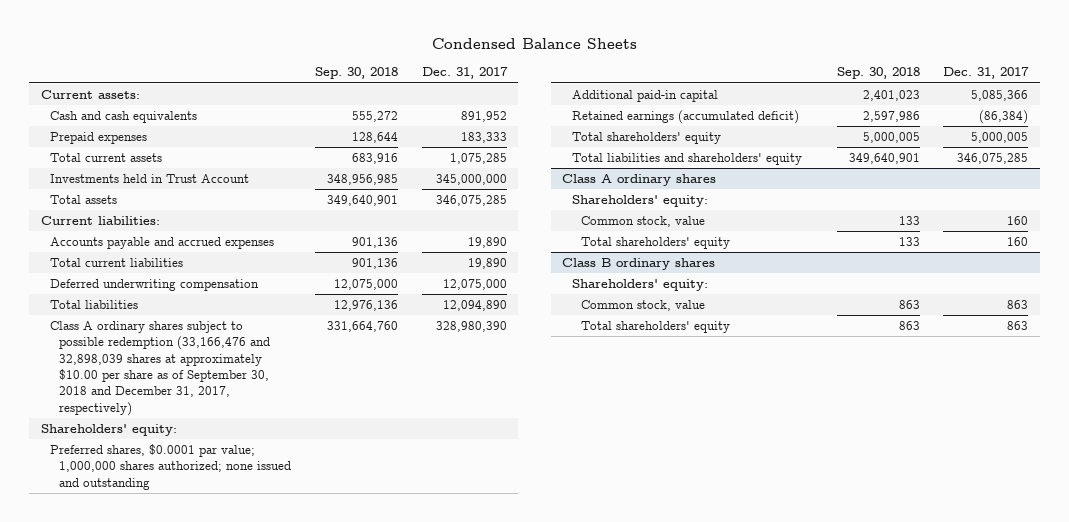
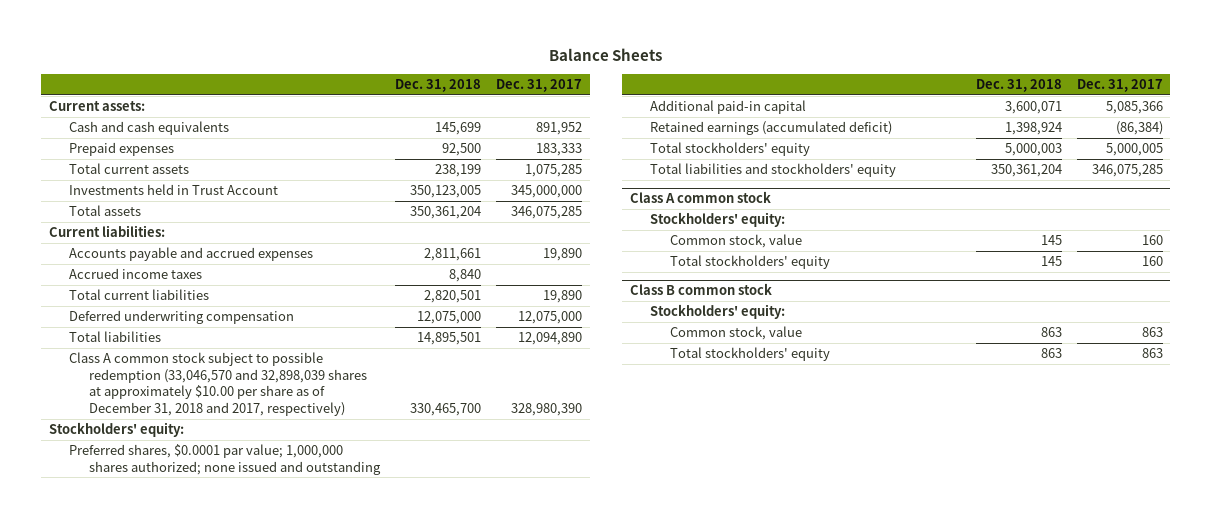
[431,37,637,49] Condensed Balance Sheets -> [548,48,662,62] Balance Sheets
[314,67,398,80] Sep. 30, 2018 -> none
none -> [395,79,482,93] Dec. 31, 2018
none -> [69,268,203,280] Accrued income taxes
[49,320,271,416] Class A ordinary shares subject to possible redemption (33,166,476 and 32,898,039 shares at approximately $10.00 per share as of September 30, 2018 and December 31, 2017, respectively) -> [69,352,368,417] Class A common stock subject to possible redemption (33,046,570 and 32,898,039 shares at approximately $10.00 per share as of December 31, 2018 and 2017, respectively)
[40,423,177,436] Shareholders' equity: -> [48,422,184,438] Stockholders' equity:
[571,131,721,144] Total shareholders' equity -> [649,142,810,157] Total stockholders' equity
[571,152,802,165] Total liabilities and shareholders' equity -> [649,163,896,178] Total liabilities and stockholders' equity
[562,173,717,186] Class A ordinary shares -> [629,191,771,204] Class A common stock
[571,194,708,207] Shareholders' equity: -> [649,212,785,228] Stockholders' equity:
[580,236,730,249] Total shareholders' equity -> [669,255,830,270] Total stockholders' equity
[562,257,716,270] Class B ordinary shares -> [629,283,772,296] Class B common stock
[571,278,708,291] Shareholders' equity: -> [649,304,785,320] Stockholders' equity:
[580,320,730,333] Total shareholders' equity -> [669,347,830,362] Total stockholders' equity

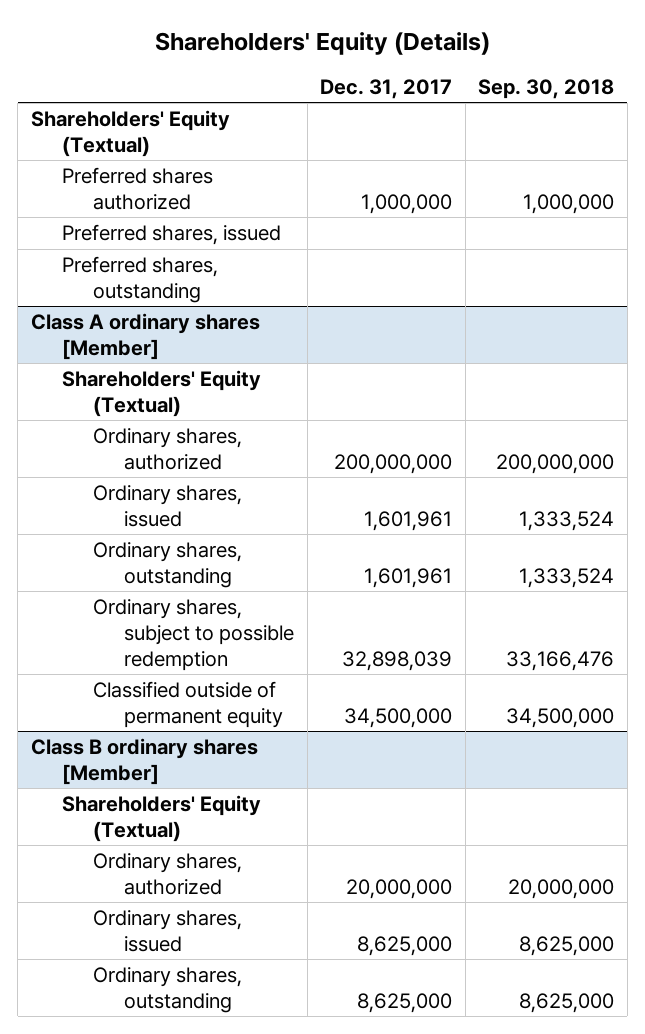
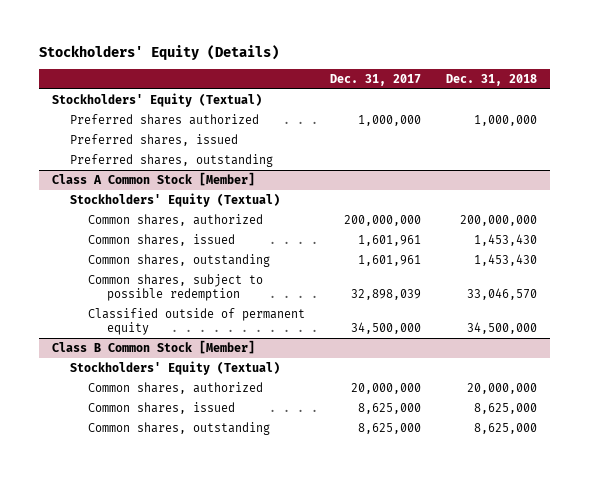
[154,32,490,56] Shareholders' Equity (Details) -> [39,45,280,61] Stockholders' Equity (Details)
[478,78,615,99] Sep. 30, 2018 -> none
none -> [446,74,538,87] Dec. 31, 2018
[30,110,230,157] Shareholders' Equity (Textual) -> [51,92,262,107] Stockholders' Equity (Textual)
[30,313,260,360] Class A ordinary shares [Member] -> [51,171,255,186] Class A Common Stock [Member]
[61,370,261,417] Shareholders' Equity (Textual) -> [70,192,281,207] Stockholders' Equity (Textual)
[93,428,243,470] Ordinary shares, authorized -> [88,213,264,226] Common shares, authorized
[93,485,243,527] Ordinary shares, issued -> [88,233,236,246] Common shares, issued
[93,542,243,588] Ordinary shares, outstanding -> [88,253,271,267] Common shares, outstanding
[93,599,295,671] Ordinary shares, subject to possible redemption -> [88,273,264,301] Common shares, subject to possible redemption
[30,738,258,785] Class B ordinary shares [Member] -> [51,339,255,354] Class B Common Stock [Member]
[61,795,261,842] Shareholders' Equity (Textual) -> [70,360,281,375] Stockholders' Equity (Textual)
[93,853,243,895] Ordinary shares, authorized -> [88,381,264,394] Common shares, authorized
[93,910,243,952] Ordinary shares, issued -> [88,401,236,414] Common shares, issued
[93,967,243,1013] Ordinary shares, outstanding -> [88,421,271,435] Common shares, outstanding

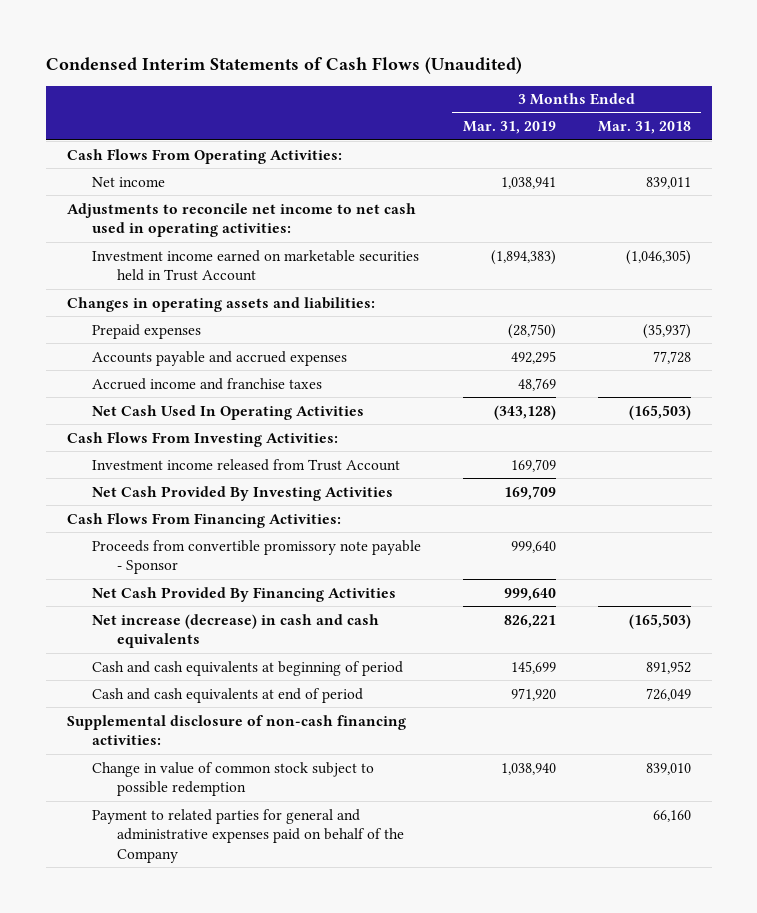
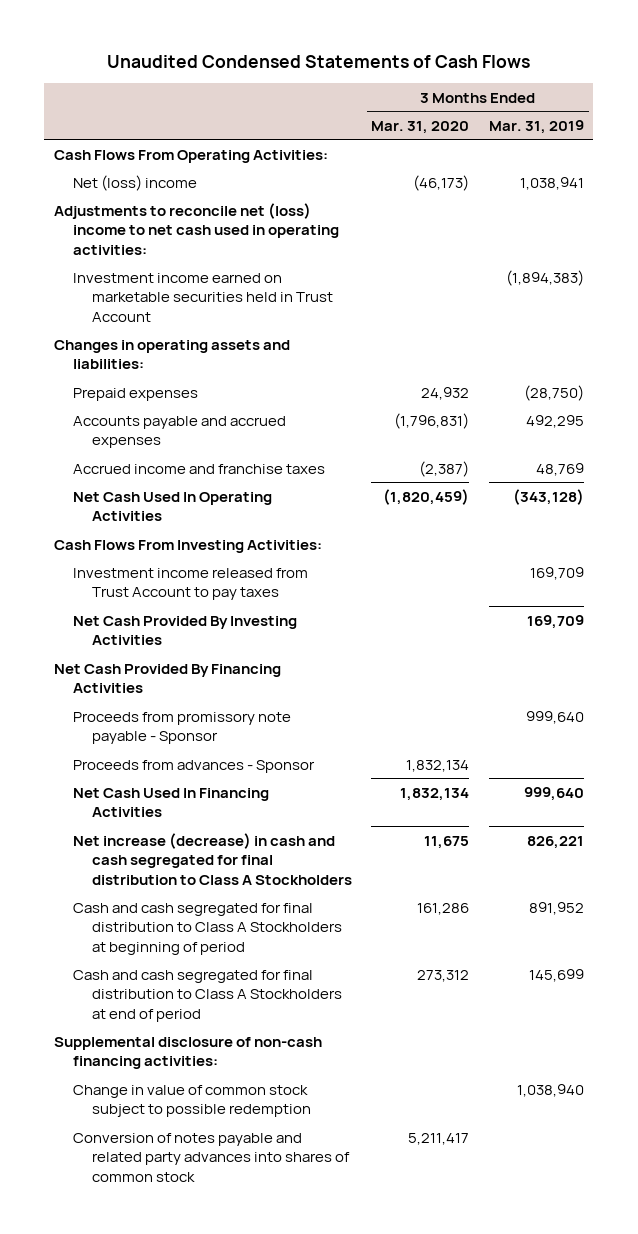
[45,57,522,75] Condensed Interim Statements of Cash Flows (Unaudited) -> [106,54,530,68] Unaudited Condensed Statements of Cash Flows
[597,121,691,135] Mar. 31, 2018 -> none
none -> [371,120,470,134] Mar. 31, 2020
[91,176,165,187] Net income -> [72,174,197,191] Net (loss) income
[66,202,416,238] Adjustments to reconcile net income to net cash used in operating activities: -> [53,202,339,255] Adjustments to reconcile net (loss) income to net cash used in operating activities:
[91,458,400,471] Investment income released from Trust Account -> [72,567,308,601] Investment income released from Trust Account to pay taxes
[66,512,341,528] Cash Flows From Financing Activities: -> [53,663,281,694] Net Cash Provided By Financing Activities
[91,539,421,575] Proceeds from convertible promissory note payable - Sponsor -> [72,711,291,745] Proceeds from promissory note payable - Sponsor
none -> [72,759,315,773] Proceeds from advances - Sponsor
[91,586,396,602] Net Cash Provided By Financing Activities -> [72,787,269,818] Net Cash Used In Financing Activities
[91,613,379,649] Net increase (decrease) in cash and cash equivalents -> [72,832,353,885] Net increase (decrease) in cash and cash segregated for final distribution to Class A Stockholders
[91,660,403,676] Cash and cash equivalents at beginning of period -> [72,902,343,955] Cash and cash segregated for final distribution to Class A Stockholders at beginning of period
[510,660,556,674] 145,699 -> [528,901,584,915] 891,952
[91,687,363,703] Cash and cash equivalents at end of period -> [72,969,343,1022] Cash and cash segregated for final distribution to Class A Stockholders at end of period
[510,687,556,701] 971,920 -> [528,968,584,982] 145,699
[91,808,404,863] Payment to related parties for general and administrative expenses paid on behalf of the Company -> none
none -> [72,1132,351,1182] Conversion of notes payable and related party advances into shares of common stock

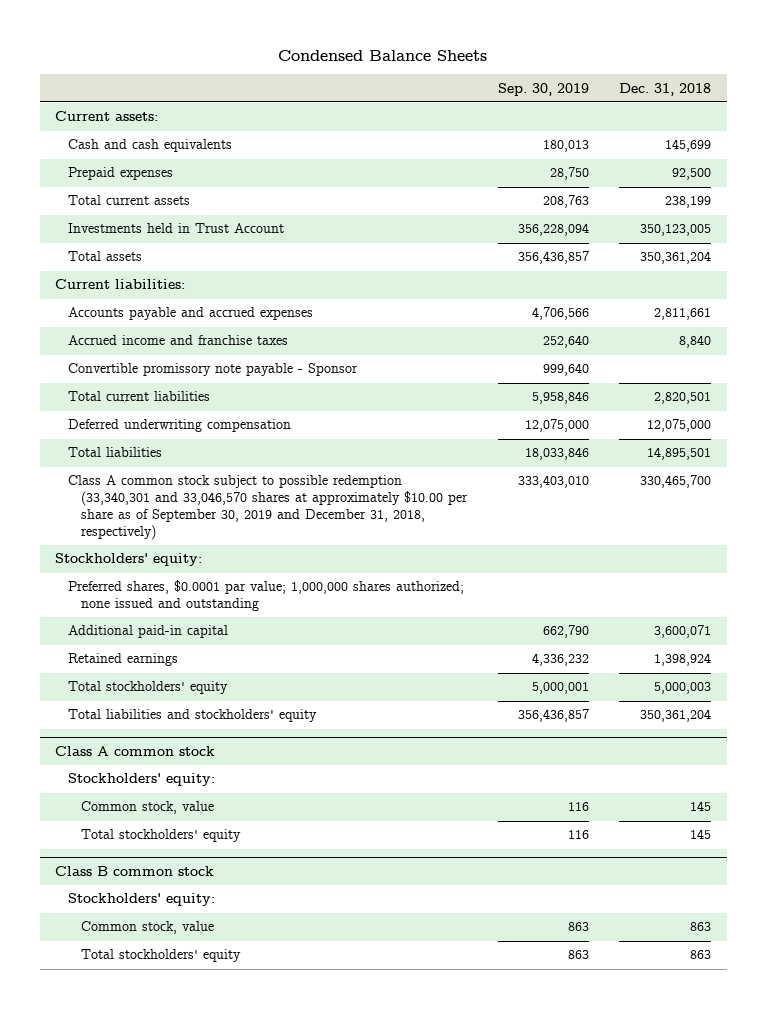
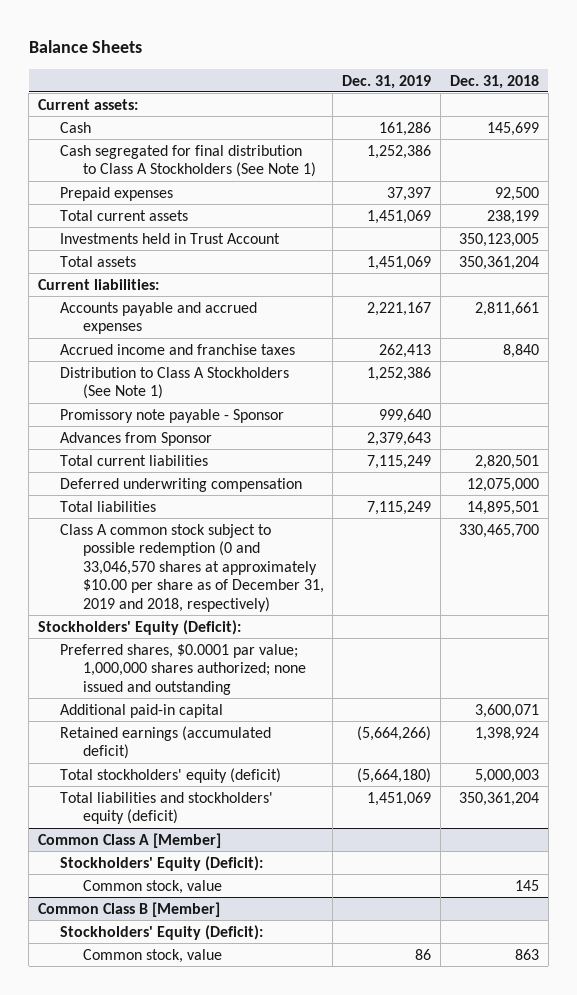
[278,49,488,61] Condensed Balance Sheets -> [28,40,142,54] Balance Sheets
[497,82,589,96] Sep. 30, 2019 -> none
none -> [342,74,432,89] Dec. 31, 2019
[67,139,232,153] Cash and cash equivalents -> [60,121,92,133] Cash
none -> [60,144,316,178] Cash segregated for final distribution to Class A Stockholders (See Note 1)
none -> [60,366,290,400] Distribution to Class A Stockholders (See Note 1)
[67,363,358,377] Convertible promissory note payable - Sponsor -> [60,408,285,423] Promissory note payable - Sponsor
none -> [60,431,213,446] Advances from Sponsor
[67,475,468,541] Class A common stock subject to possible redemption (33,340,301 and 33,046,570 shares at approximately $10.00 per share as of September 30, 2019 and December 31, 2018, respectively) -> [60,523,324,612] Class A common stock subject to possible redemption (0 and 33,046,570 shares at approximately $10.00 per share as of December 31, 2019 and 2018, respectively)
[54,553,202,567] Stockholders' equity: -> [37,619,241,635] Stockholders' Equity (Deficit):
[67,653,178,667] Retained earnings -> [60,725,272,760] Retained earnings (accumulated deficit)
[67,681,228,695] Total stockholders' equity -> [60,767,282,783] Total stockholders' equity (deficit)
[67,709,317,723] Total liabilities and stockholders' equity -> [60,791,274,825] Total liabilities and stockholders' equity (deficit)
[54,745,215,756] Class A common stock -> [37,832,221,848] Common Class A [Member]
[67,773,215,787] Stockholders' equity: -> [60,855,264,871] Stockholders' Equity (Deficit):
[80,829,241,843] Total stockholders' equity -> none
[54,865,214,876] Class B common stock -> [37,901,220,917] Common Class B [Member]
[67,893,215,907] Stockholders' equity: -> [60,924,264,940] Stockholders' Equity (Deficit):
[80,949,241,963] Total stockholders' equity -> none

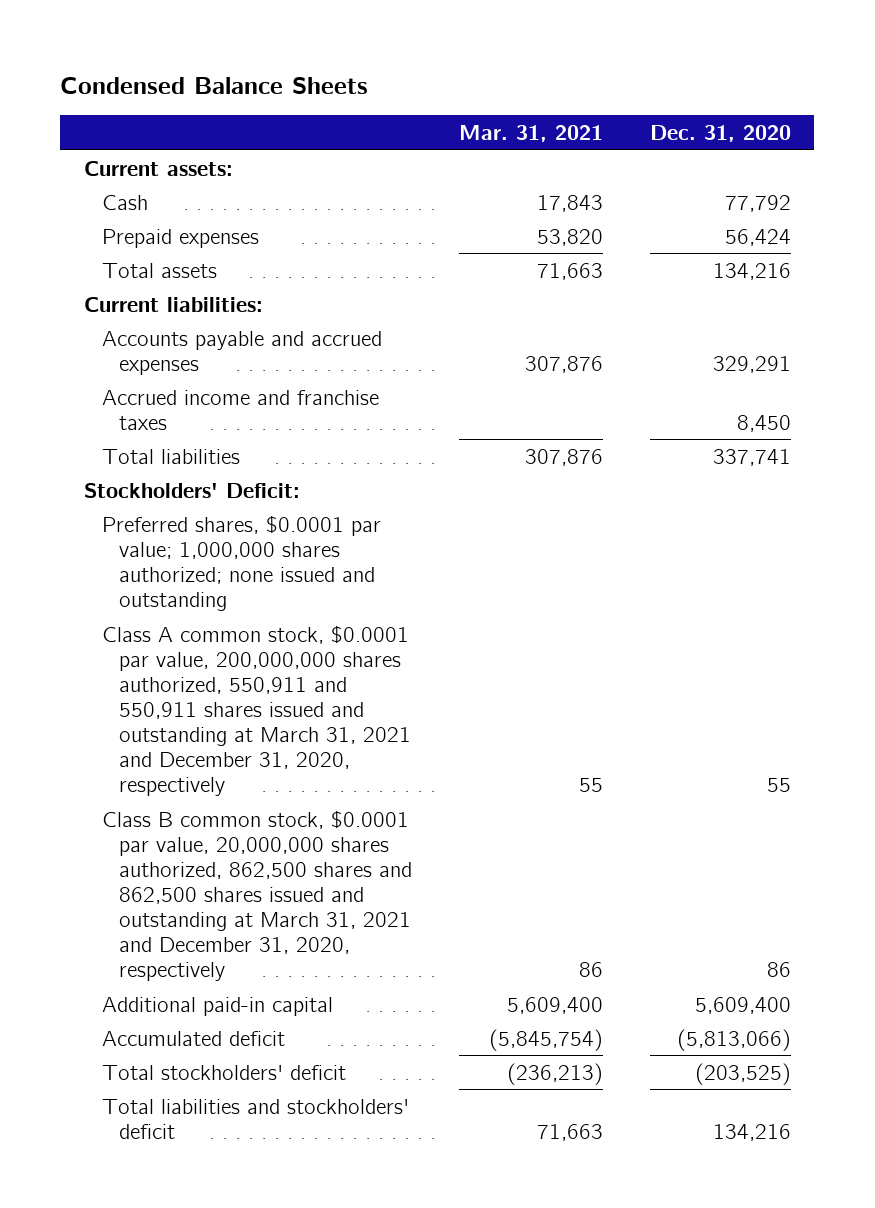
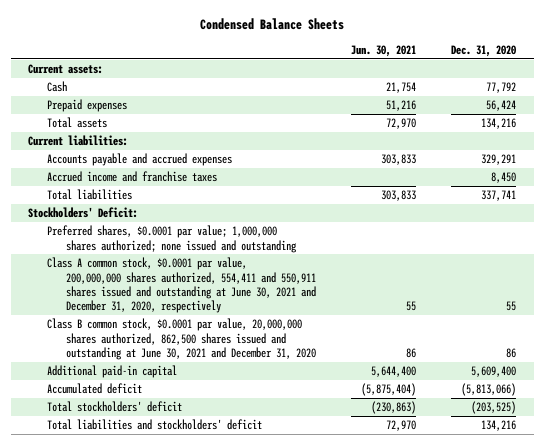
[459,124,604,142] Mar. 31, 2021 -> none
none -> [351,45,417,58] Jun. 30, 2021
[101,624,412,797] Class A common stock, $0.0001 par value, 200,000,000 shares authorized, 550,911 and 550,911 shares issued and outstanding at March 31, 2021 and December 31, 2020, respectively -> [47,257,317,314] Class A common stock, $0.0001 par value, 200,000,000 shares authorized, 554,411 and 550,911 shares issued and outstanding at June 30, 2021 and December 31, 2020, respectively
[101,809,413,982] Class B common stock, $0.0001 par value, 20,000,000 shares authorized, 862,500 shares and 862,500 shares issued and outstanding at March 31, 2021 and December 31, 2020, respectively -> [47,318,317,360] Class B common stock, $0.0001 par value, 20,000,000 shares authorized, 862,500 shares issued and outstanding at June 30, 2021 and December 31, 2020

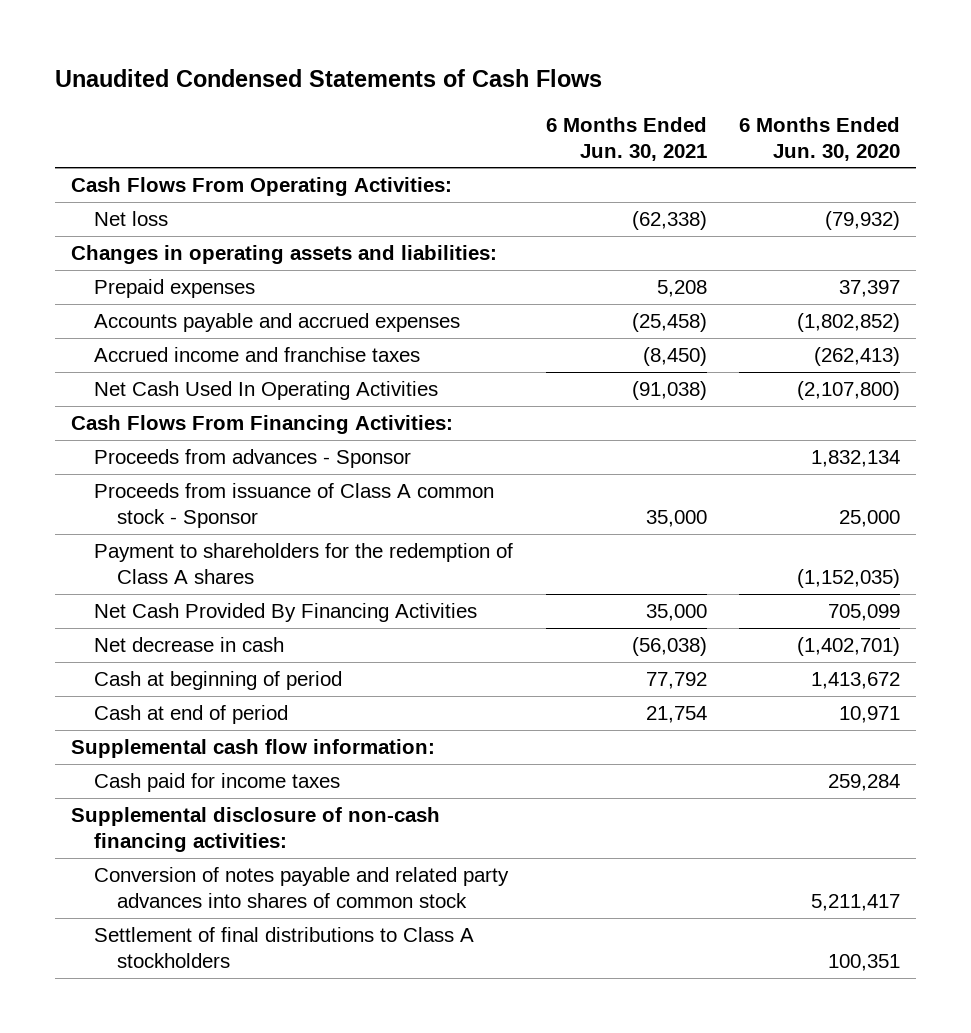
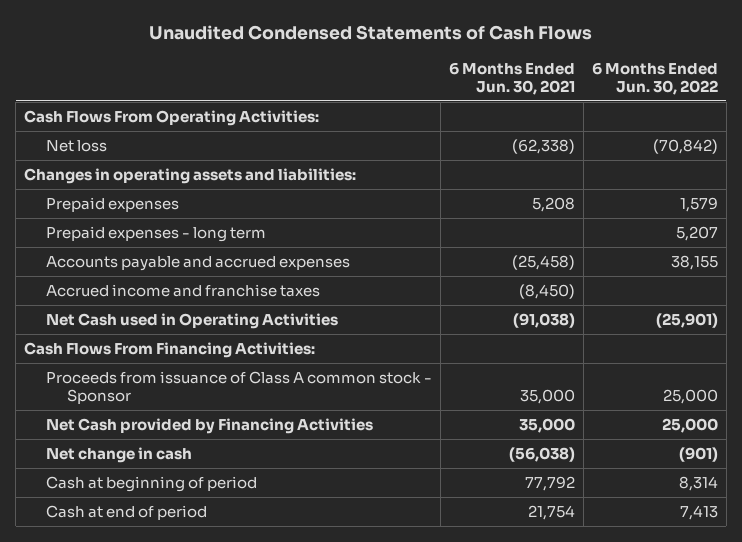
[738,116,900,161] 6 Months Ended Jun. 30, 2020 -> none
none -> [591,61,718,96] 6 Months Ended Jun. 30, 2022
none -> [45,225,266,242] Prepaid expenses - long term
[94,381,439,401] Net Cash Used In Operating Activities -> [45,312,338,329] Net Cash used in Operating Activities
[94,449,412,469] Proceeds from advances - Sponsor -> none
[94,543,514,584] Payment to shareholders for the redemption of Class A shares -> none
[94,603,478,623] Net Cash Provided By Financing Activities -> [45,417,373,434] Net Cash provided by Financing Activities
[94,637,285,653] Net decrease in cash -> [45,446,192,463] Net change in cash
[71,739,436,759] Supplemental cash flow information: -> none
[94,773,341,793] Cash paid for income taxes -> none
[71,807,441,852] Supplemental disclosure of non-cash financing activities: -> none
[94,867,510,908] Conversion of notes payable and related party advances into shares of common stock -> none
[94,927,475,968] Settlement of final distributions to Class A stockholders -> none

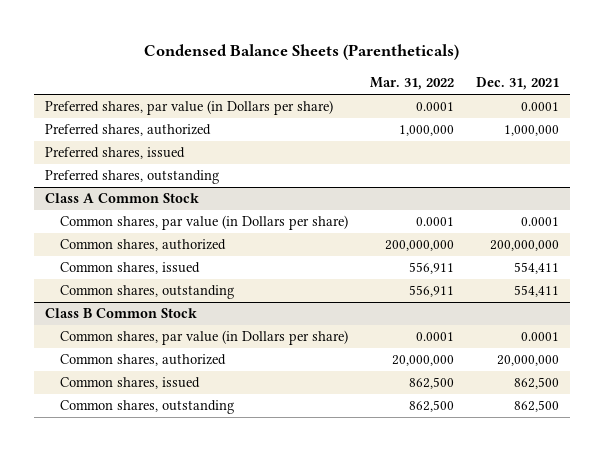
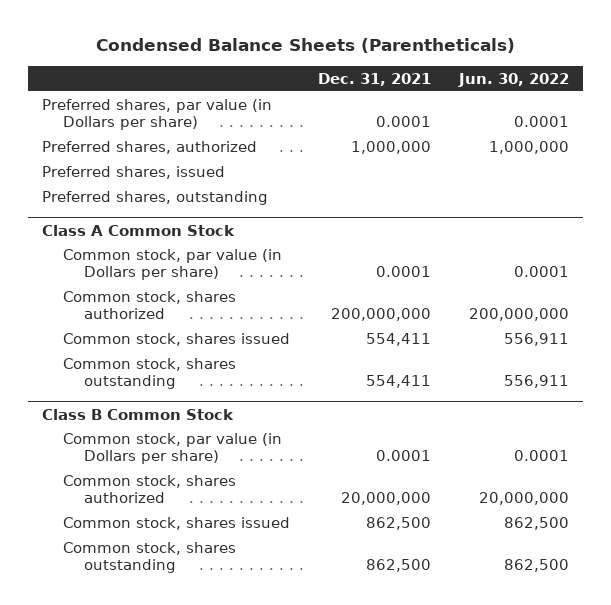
[370,77,455,91] Mar. 31, 2022 -> none
none -> [458,72,570,87] Jun. 30, 2022
[60,215,349,231] Common shares, par value (in Dollars per share) -> [63,248,283,281] Common stock, par value (in Dollars per share)
[60,239,227,252] Common shares, authorized -> [63,290,237,320] Common stock, shares authorized
[60,262,201,275] Common shares, issued -> [63,332,291,346] Common stock, shares issued
[60,285,235,300] Common shares, outstanding -> [63,357,237,390] Common stock, shares outstanding
[60,330,349,346] Common shares, par value (in Dollars per share) -> [63,432,283,465] Common stock, par value (in Dollars per share)
[60,354,227,367] Common shares, authorized -> [63,474,237,504] Common stock, shares authorized
[60,377,201,390] Common shares, issued -> [63,516,291,530] Common stock, shares issued
[60,400,235,415] Common shares, outstanding -> [63,541,237,574] Common stock, shares outstanding

